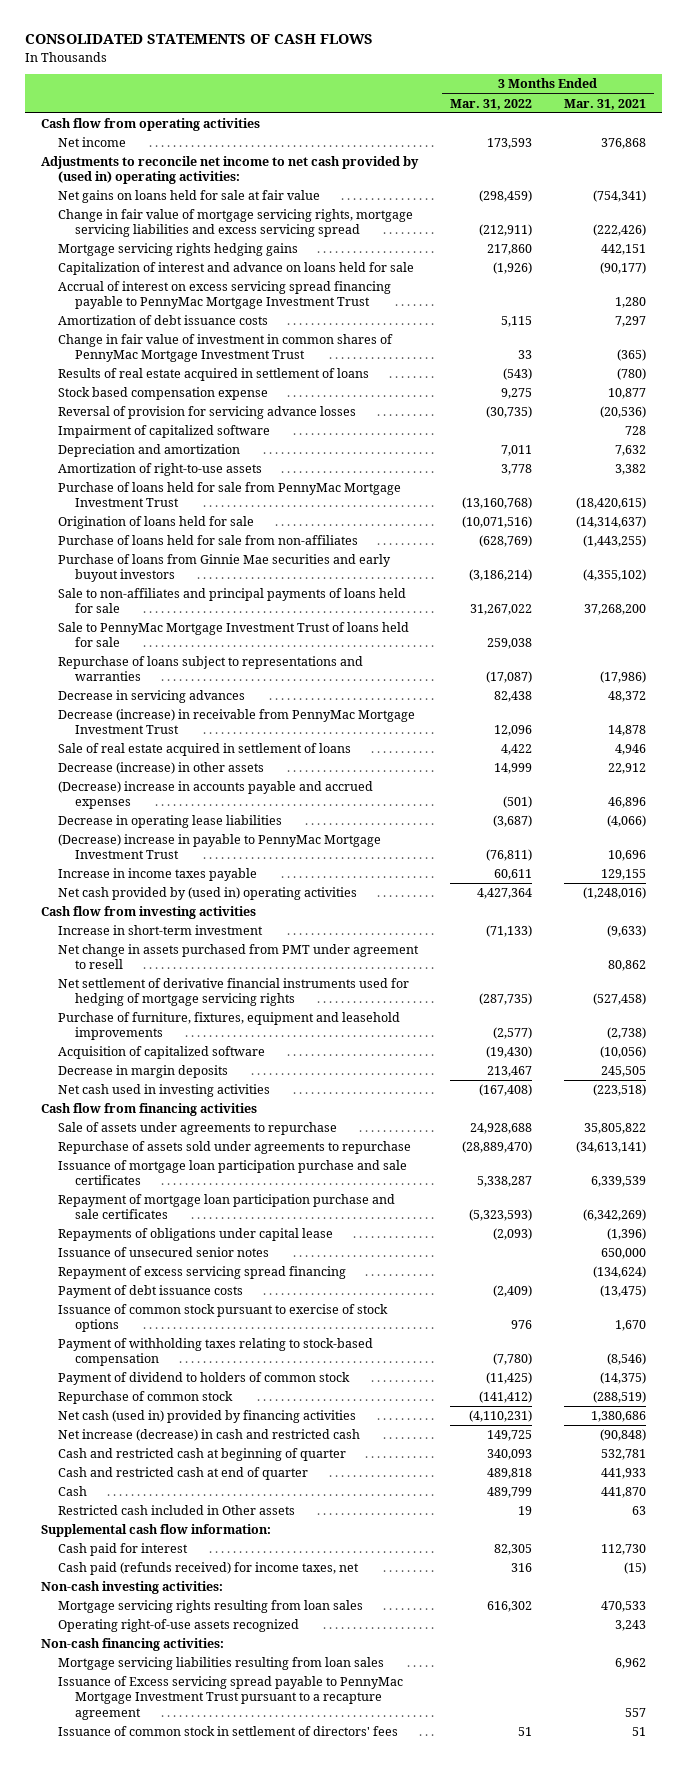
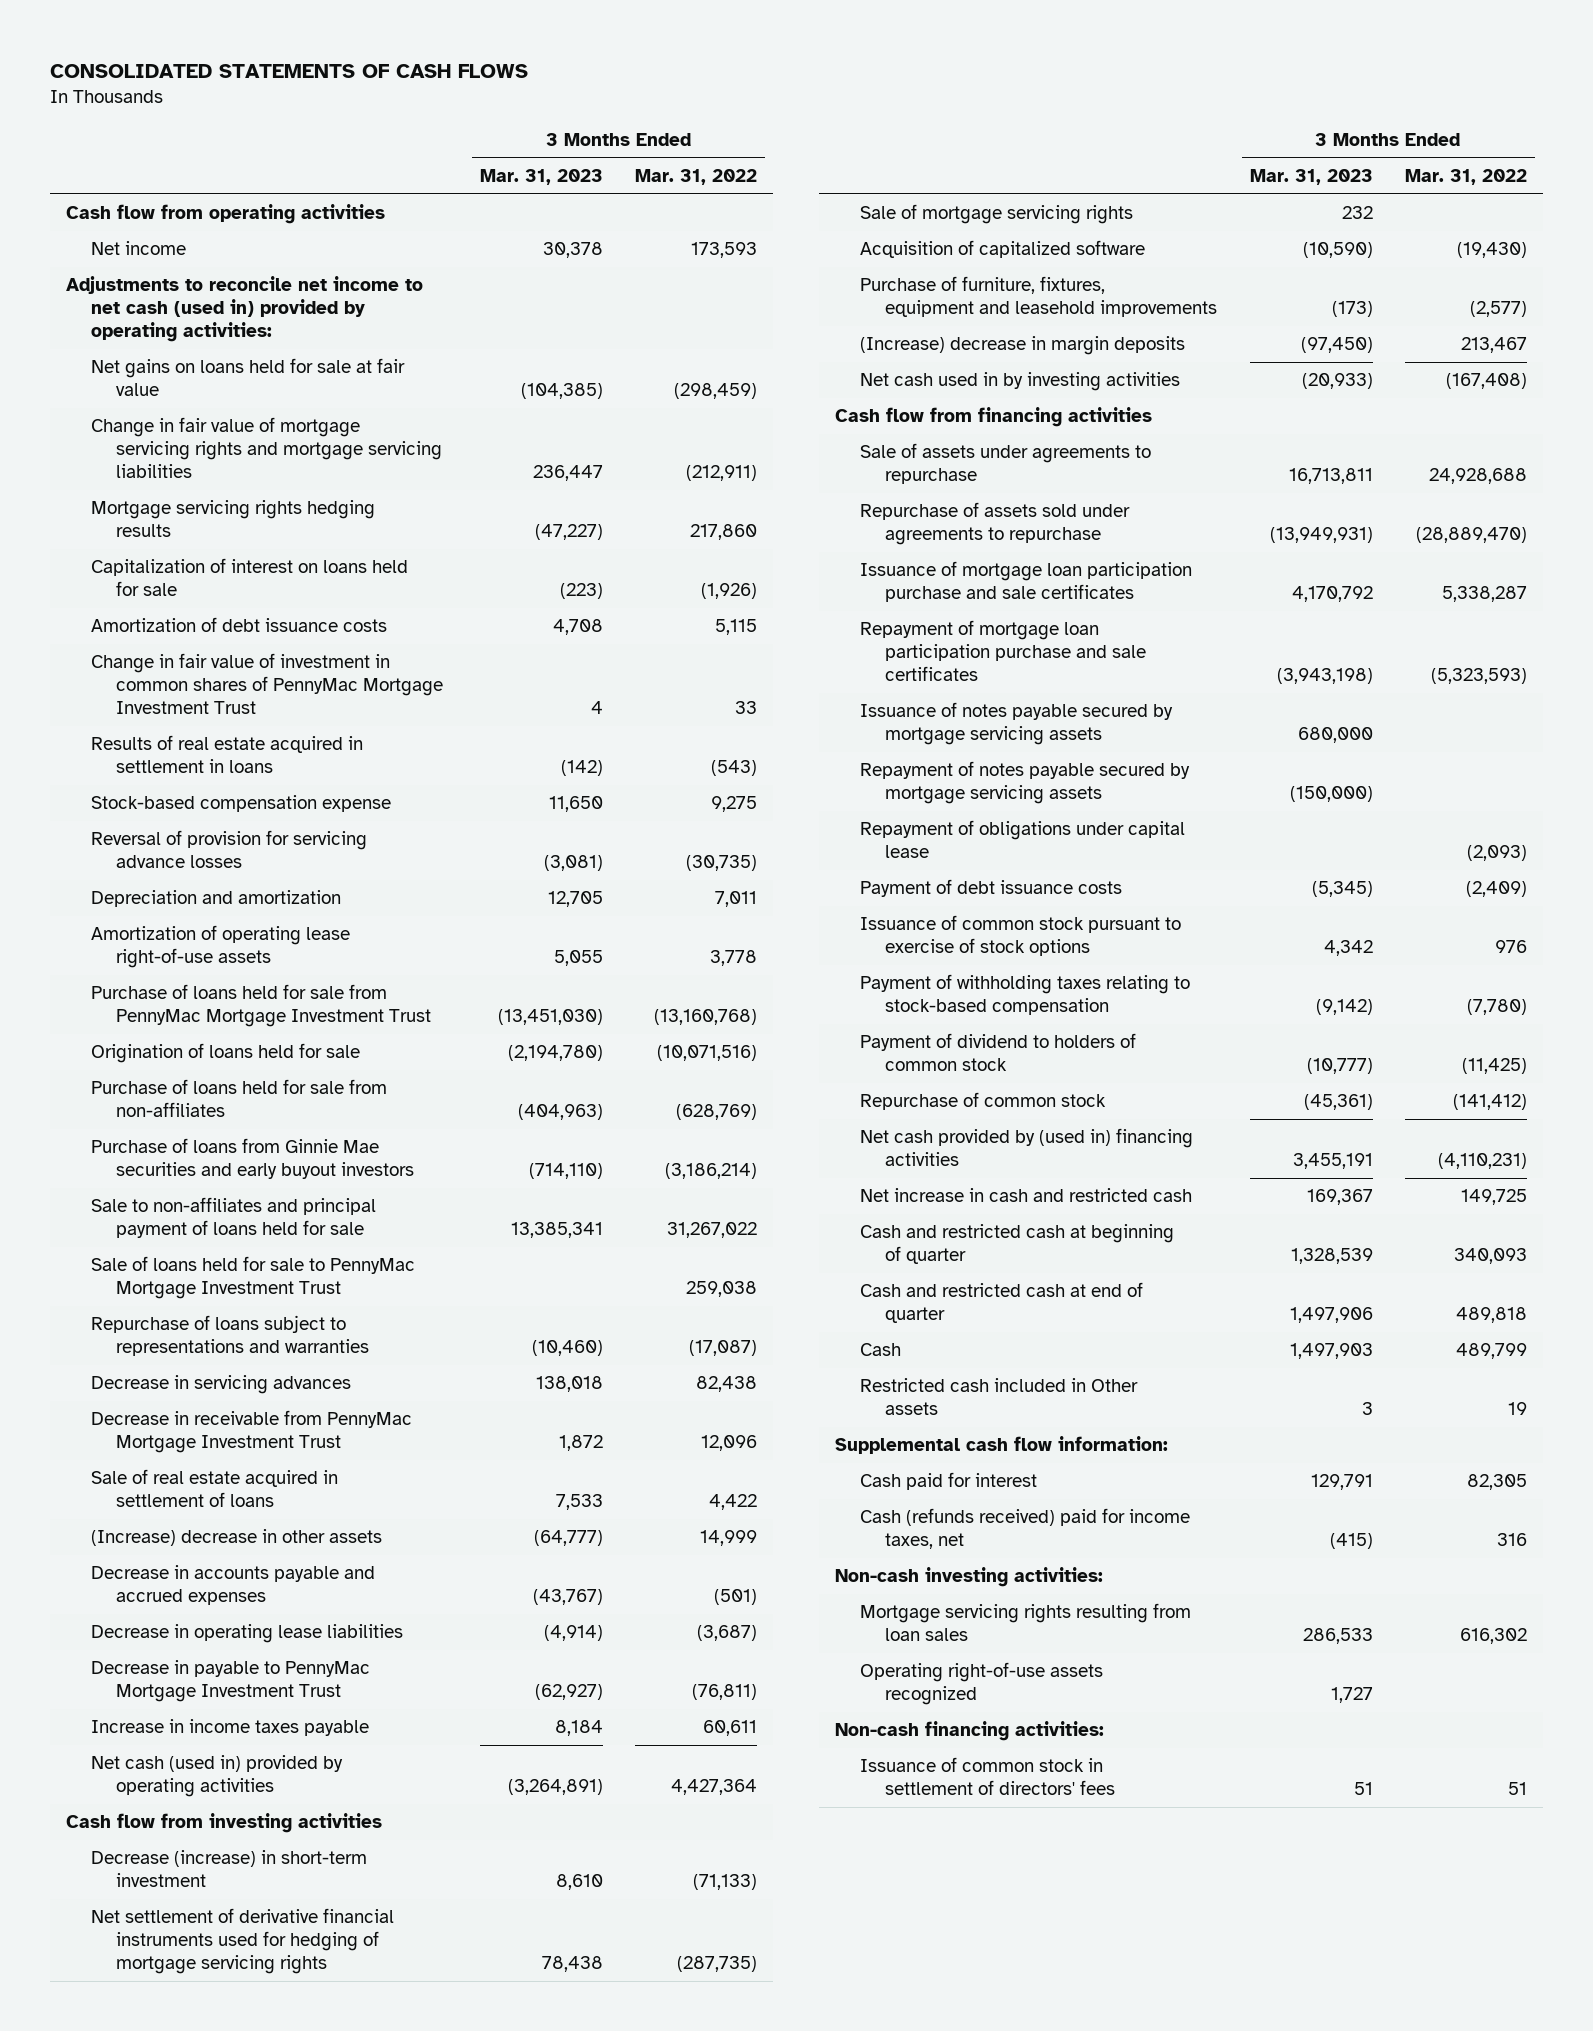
[564,98,647,110] Mar. 31, 2021 -> none
none -> [480,168,604,185] Mar. 31, 2023
[40,156,419,185] Adjustments to reconcile net income to net cash provided by (used in) operating activities: -> [65,276,423,343] Adjustments to reconcile net income to net cash (used in) provided by operating activities:
[57,281,391,310] Accrual of interest on excess servicing spread financing payable to PennyMac Mortgage Investment Trust -> none
[57,209,413,238] Change in fair value of mortgage servicing rights, mortgage servicing liabilities and excess servicing spread -> [91,417,443,479] Change in fair value of mortgage servicing rights and mortgage servicing liabilities
[57,243,298,257] Mortgage servicing rights hedging gains -> [91,500,376,538] Mortgage servicing rights hedging results
[57,262,414,276] Capitalization of interest and advance on loans held for sale -> [91,558,409,597] Capitalization of interest on loans held for sale
[57,368,369,382] Results of real estate acquired in settlement of loans -> [91,735,364,774] Results of real estate acquired in settlement in loans
[57,387,268,401] Stock based compensation expense -> [91,795,392,813] Stock-based compensation expense
[57,425,270,439] Impairment of capitalized software -> none
[57,463,262,477] Amortization of right-to-use assets -> [91,925,351,969] Amortization of operating lease right-of-use assets
[57,588,406,614] Sale to non-affiliates and principal payments of loans held for sale -> [91,1197,377,1239] Sale to non-affiliates and principal payment of loans held for sale
[57,622,409,648] Sale to PennyMac Mortgage Investment Trust of loans held for sale -> [91,1256,416,1300] Sale of loans held for sale to PennyMac Mortgage Investment Trust
[57,709,415,735] Decrease (increase) in receivable from PennyMac Mortgage Investment Trust -> [91,1410,413,1454] Decrease in receivable from PennyMac Mortgage Investment Trust
[57,762,264,775] Decrease (increase) in other assets -> [91,1529,383,1547] (Increase) decrease in other assets
[57,781,373,810] (Decrease) increase in accounts payable and accrued expenses -> [91,1565,376,1606] Decrease in accounts payable and accrued expenses
[57,834,381,860] (Decrease) increase in payable to PennyMac Mortgage Investment Trust -> [91,1660,371,1703] Decrease in payable to PennyMac Mortgage Investment Trust
[57,887,357,901] Net cash provided by (used in) operating activities -> [91,1755,344,1798] Net cash (used in) provided by operating activities
[57,944,419,970] Net change in assets purchased from PMT under agreement to resell -> none
[57,925,263,936] Increase in short-term investment -> [91,1850,368,1888] Decrease (increase) in short-term investment
none -> [860,204,1134,225] Sale of mortgage servicing rights
[57,1012,400,1041] Purchase of furniture, fixtures, equipment and leasehold improvements -> [860,276,1218,318] Purchase of furniture, fixtures, equipment and leasehold improvements
[57,1065,228,1079] Decrease in margin deposits -> [860,336,1186,356] (Increase) decrease in margin deposits
[57,1084,270,1098] Net cash used in investing activities -> [860,372,1181,392] Net cash used in by investing activities
[57,1247,269,1258] Issuance of unsecured senior notes -> none
[57,1266,346,1280] Repayment of excess servicing spread financing -> none
none -> [860,702,1174,746] Issuance of notes payable secured by mortgage servicing assets
none -> [860,761,1191,805] Repayment of notes payable secured by mortgage servicing assets
[57,1228,333,1242] Repayments of obligations under capital lease -> [860,820,1186,859] Repayment of obligations under capital lease
[57,1410,356,1424] Net cash (used in) provided by financing activities -> [860,1128,1194,1167] Net cash provided by (used in) financing activities
[57,1429,360,1442] Net increase (decrease) in cash and restricted cash -> [860,1188,1193,1203] Net increase in cash and restricted cash
[57,1562,359,1576] Cash paid (refunds received) for income taxes, net -> [860,1508,1191,1550] Cash (refunds received) paid for income taxes, net
[57,1657,384,1671] Mortgage servicing liabilities resulting from loan sales -> none
[57,1676,403,1720] Issuance of Excess servicing spread payable to PennyMac Mortgage Investment Trust pursuant to a recapture agreement -> none

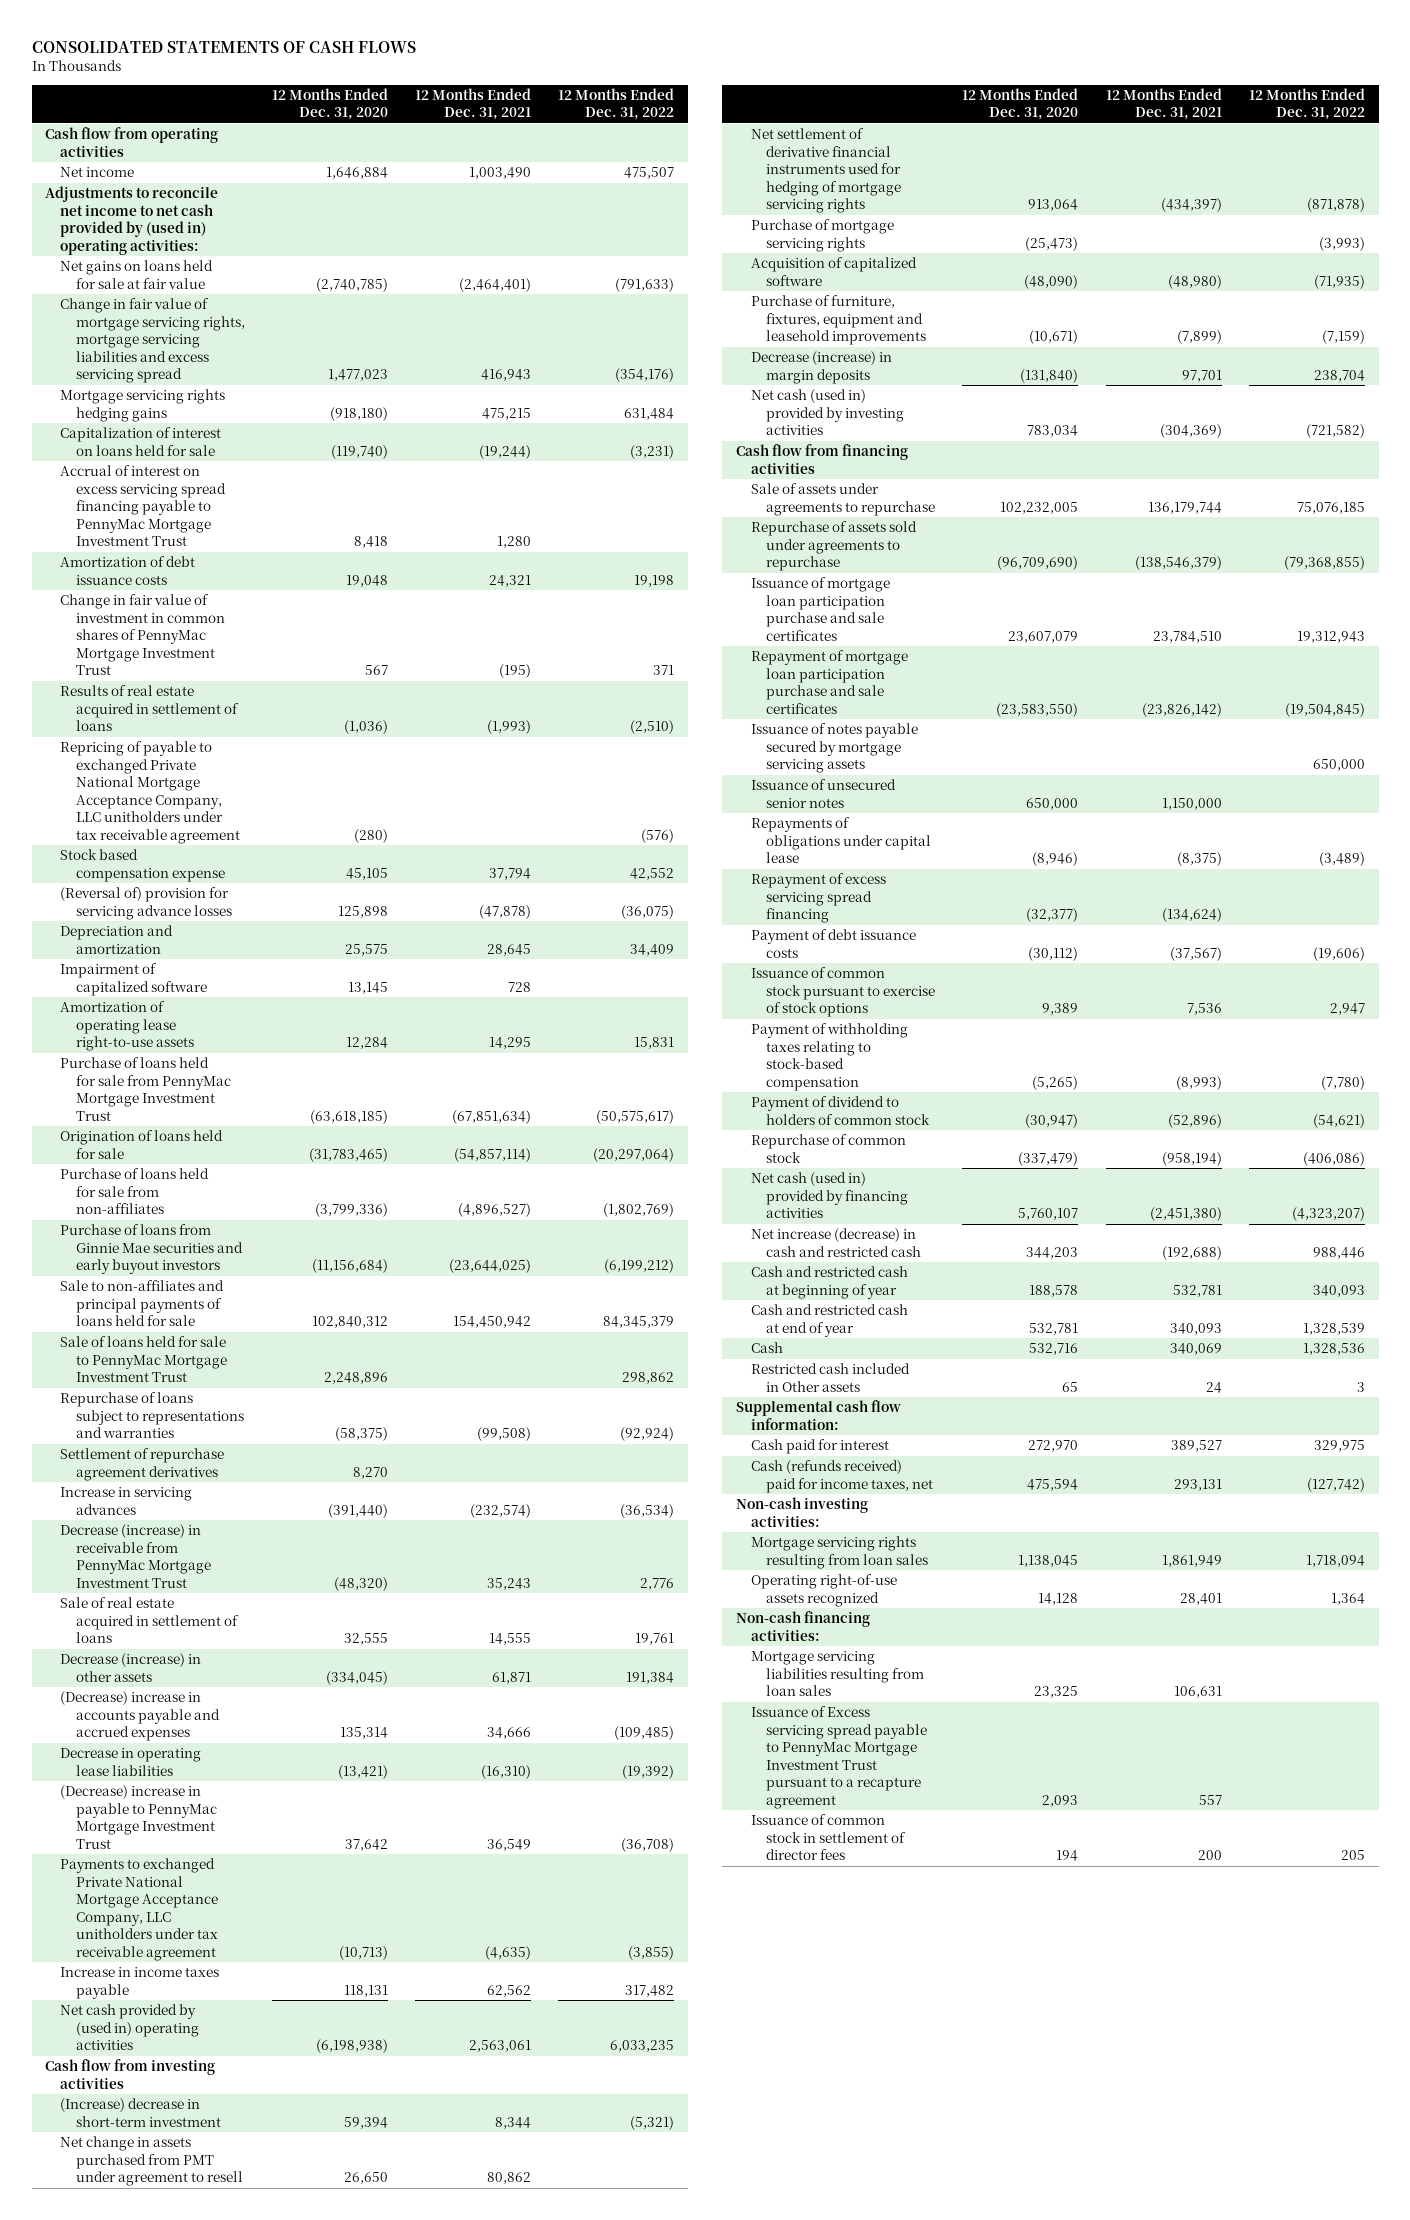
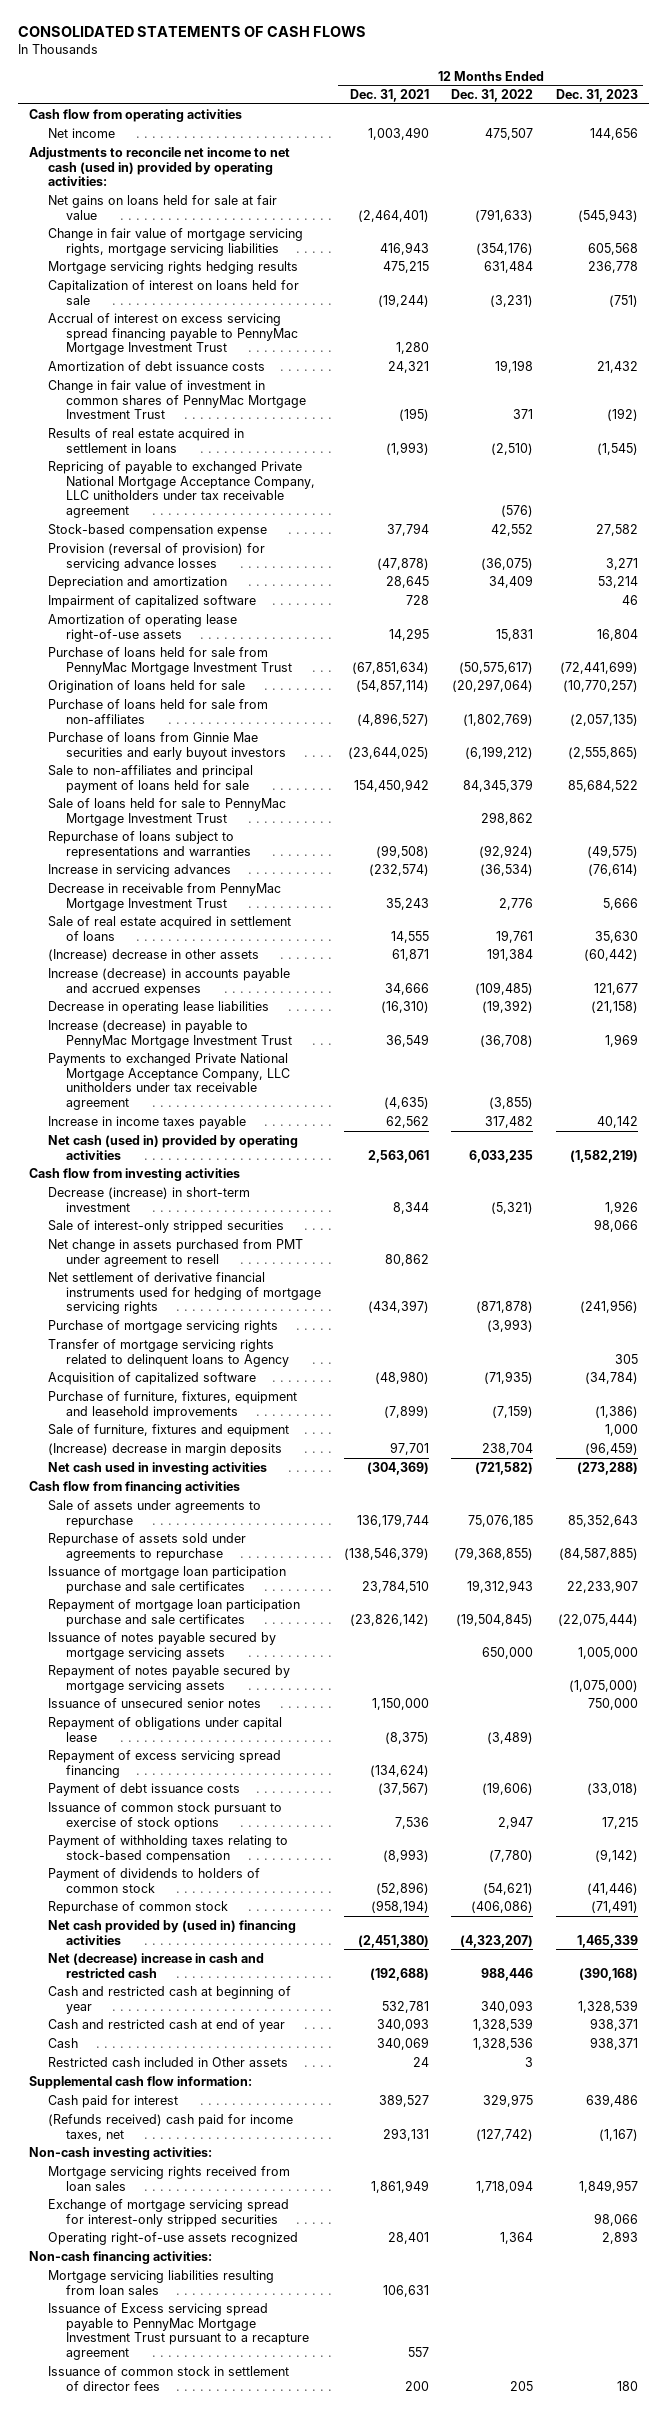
[271,87,388,121] 12 Months Ended Dec. 31, 2020 -> none
none -> [555,89,638,103] Dec. 31, 2023
[45,186,219,255] Adjustments to reconcile net income to net cash provided by (used in) operating activities: -> [29,146,291,187] Adjustments to reconcile net income to net cash (used in) provided by operating activities:
[60,298,245,384] Change in fair value of mortgage servicing rights, mortgage servicing liabilities and excess servicing spread -> [47,227,303,256] Change in fair value of mortgage servicing rights, mortgage servicing liabilities
[60,389,226,422] Mortgage servicing rights hedging gains -> [47,260,298,274] Mortgage servicing rights hedging results
[60,685,239,732] Results of real estate acquired in settlement of loans -> [47,427,244,453] Results of real estate acquired in settlement in loans
[60,849,225,882] Stock based compensation expense -> [47,523,267,537] Stock-based compensation expense
[60,887,232,920] (Reversal of) provision for servicing advance losses -> [47,542,265,571] Provision (reversal of provision) for servicing advance losses
[60,1001,194,1052] Amortization of operating lease right-to-use assets -> [47,613,237,642] Amortization of operating lease right-of-use assets
[60,1280,225,1327] Sale to non-affiliates and principal payments of loans held for sale -> [47,764,253,793] Sale to non-affiliates and principal payment of loans held for sale
[60,1448,225,1481] Settlement of repurchase agreement derivatives -> none
[60,1524,211,1588] Decrease (increase) in receivable from PennyMac Mortgage Investment Trust -> [47,882,281,911] Decrease in receivable from PennyMac Mortgage Investment Trust
[60,1653,202,1682] Decrease (increase) in other assets -> [47,948,259,961] (Increase) decrease in other assets
[60,1691,220,1742] (Decrease) increase in accounts payable and accrued expenses -> [47,967,290,996] Increase (decrease) in accounts payable and accrued expenses
[60,1785,217,1849] (Decrease) increase in payable to PennyMac Mortgage Investment Trust -> [47,1019,293,1048] Increase (decrease) in payable to PennyMac Mortgage Investment Trust
[60,2004,199,2051] Net cash provided by (used in) operating activities -> [47,1134,298,1160] Net cash (used in) provided by operating activities
[60,2098,221,2127] (Increase) decrease in short-term investment -> [47,1186,250,1212] Decrease (increase) in short-term investment
none -> [47,1219,284,1233] Sale of interest-only stripped securities
none -> [47,1338,290,1367] Transfer of mortgage servicing rights related to delinquent loans to Agency
none -> [47,1423,289,1437] Sale of furniture, fixtures and equipment
[750,351,892,384] Decrease (increase) in margin deposits -> [47,1442,282,1456] (Increase) decrease in margin deposits
[750,389,905,436] Net cash (used in) provided by investing activities -> [47,1461,267,1475] Net cash used in investing activities
none -> [47,1664,290,1693] Repayment of notes payable secured by mortgage servicing assets
[750,817,932,864] Repayments of obligations under capital lease -> [47,1716,282,1742] Repayment of obligations under capital lease
[750,1096,931,1125] Payment of dividend to holders of common stock -> [47,1867,260,1893] Payment of dividends to holders of common stock
[750,1172,909,1219] Net cash (used in) provided by financing activities -> [47,1919,296,1945] Net cash provided by (used in) financing activities
[750,1228,922,1257] Net increase (decrease) in cash and restricted cash -> [47,1952,264,1978] Net (decrease) increase in cash and restricted cash
[750,1460,934,1493] Cash (refunds received) paid for income taxes, net -> [47,2113,293,2141] (Refunds received) cash paid for income taxes, net
[750,1536,929,1569] Mortgage servicing rights resulting from loan sales -> [47,2165,290,2191] Mortgage servicing rights received from loan sales
none -> [47,2198,289,2227] Exchange of mortgage servicing spread for interest-only stripped securities

